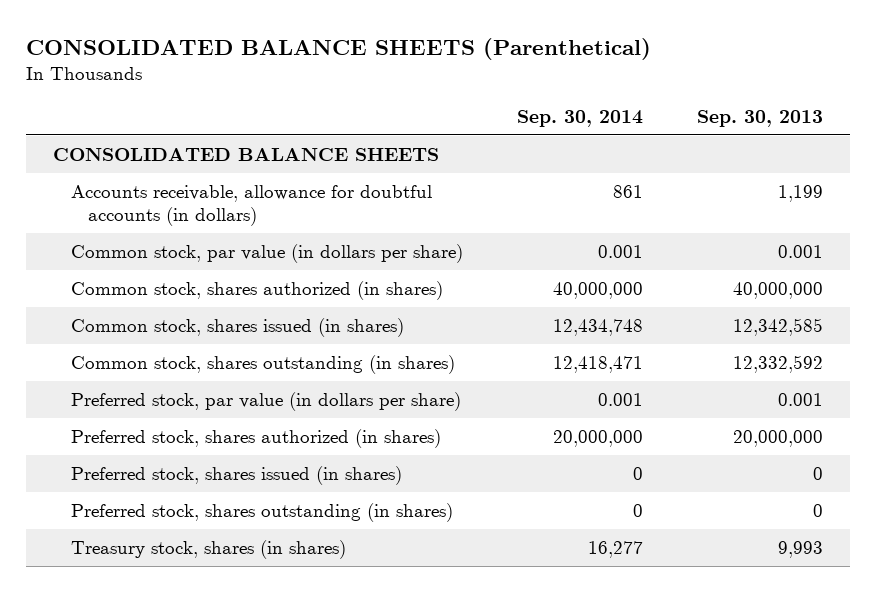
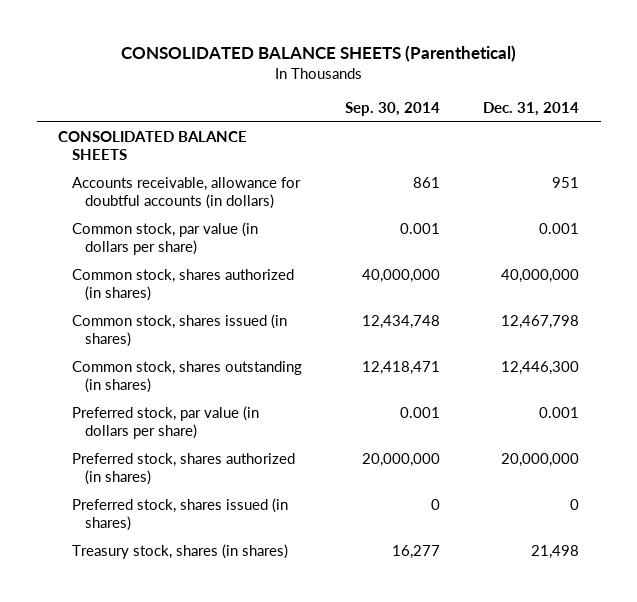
[696,110,823,128] Sep. 30, 2013 -> none
none -> [483,101,580,116] Dec. 31, 2014
[70,502,453,522] Preferred stock, shares outstanding (in shares) -> none

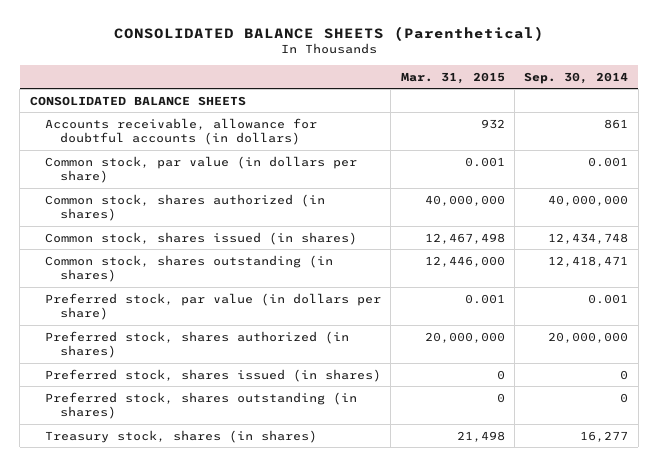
[483,101,580,116] Dec. 31, 2014 -> none
none -> [400,71,505,84] Mar. 31, 2015
none -> [44,391,357,420] Preferred stock, shares outstanding (in shares)

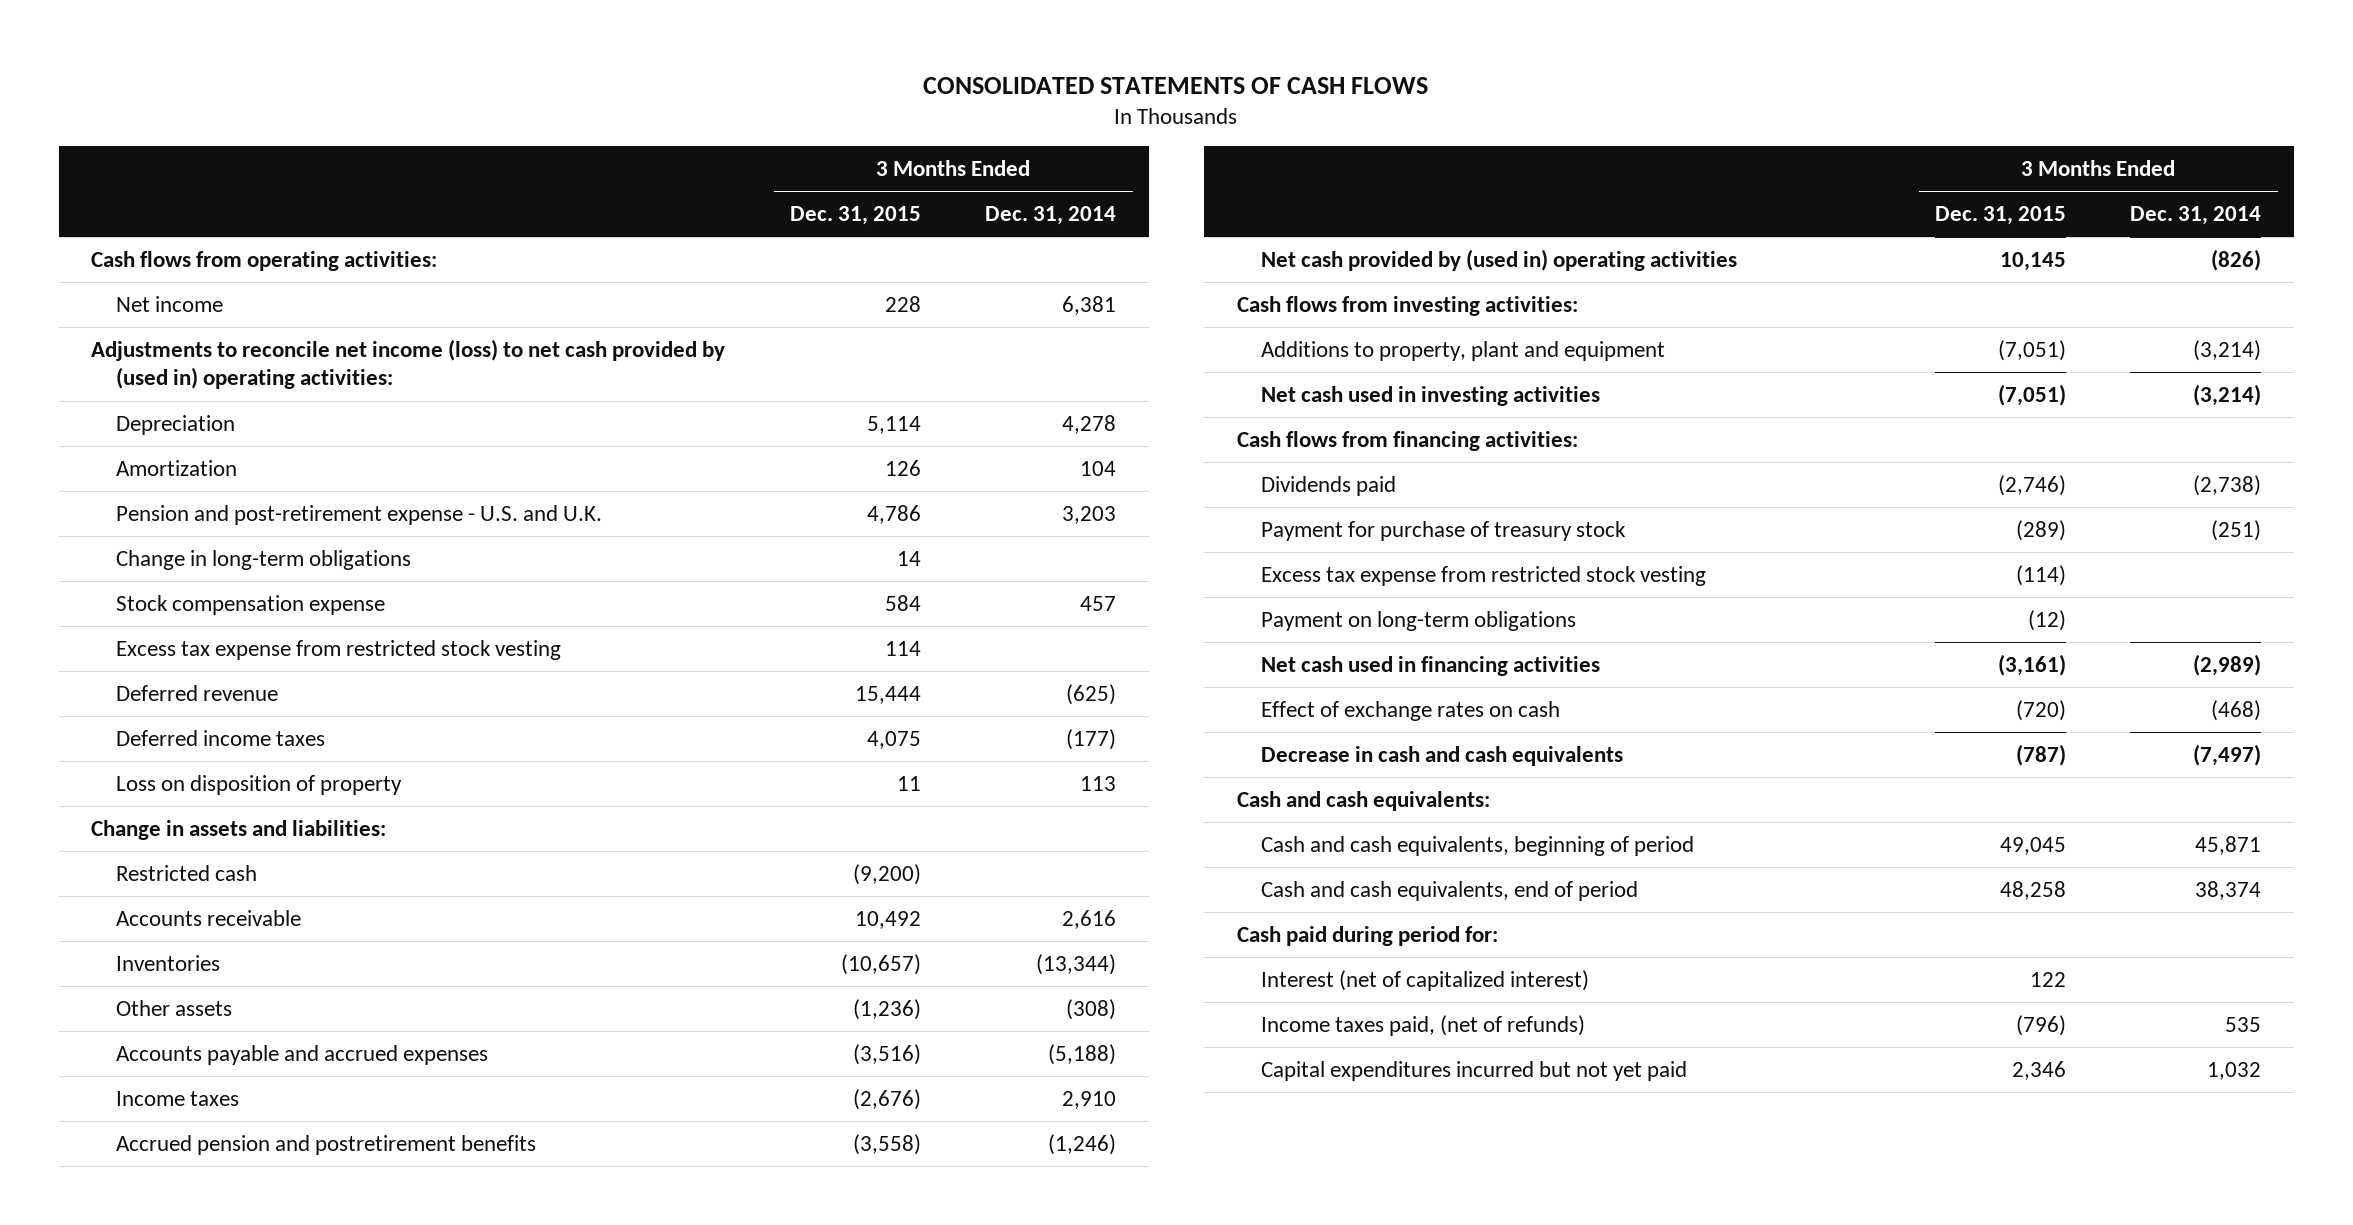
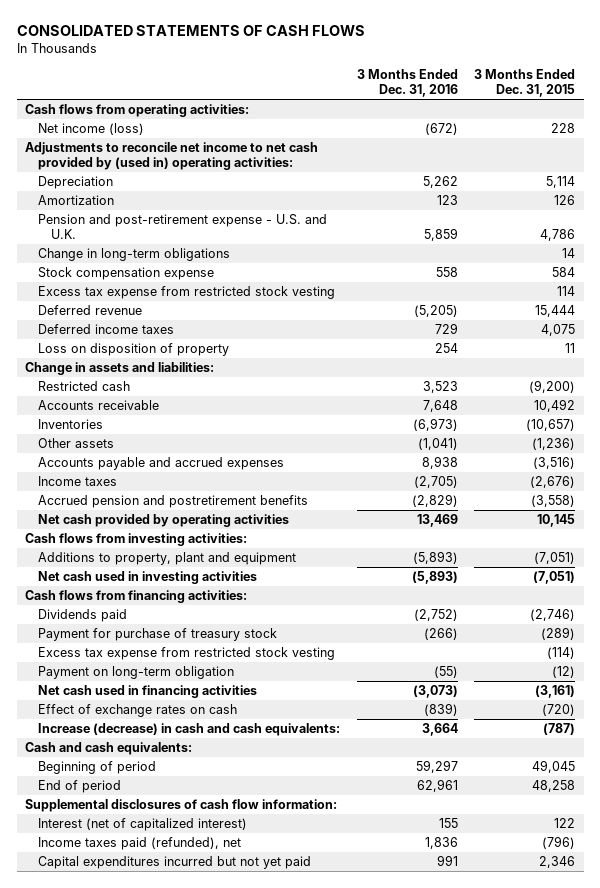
[985,206,1117,226] Dec. 31, 2014 -> none
none -> [356,69,458,98] 3 Months Ended Dec. 31, 2016
[115,295,223,312] Net income -> [38,122,145,135] Net income (loss)
[91,338,726,390] Adjustments to reconcile net income (loss) to net cash provided by (used in) operating activities: -> [25,141,319,171] Adjustments to reconcile net income to net cash provided by (used in) operating activities:
[1260,248,1737,271] Net cash provided by (used in) operating activities -> [38,513,290,527] Net cash provided by operating activities
[1260,610,1576,631] Payment on long-term obligations -> [38,665,235,679] Payment on long-term obligation
[1260,745,1623,766] Decrease in cash and cash equivalents -> [38,722,341,736] Increase (decrease) in cash and cash equivalents:
[1236,925,1498,946] Cash paid during period for: -> none
[1260,835,1694,856] Cash and cash equivalents, beginning of period -> [38,760,157,774] Beginning of period
[1260,880,1638,901] Cash and cash equivalents, end of period -> [38,779,122,793] End of period
none -> [25,798,338,812] Supplemental disclosures of cash flow information:
[1260,1014,1585,1036] Income taxes paid, (net of refunds) -> [38,836,242,850] Income taxes paid (refunded), net

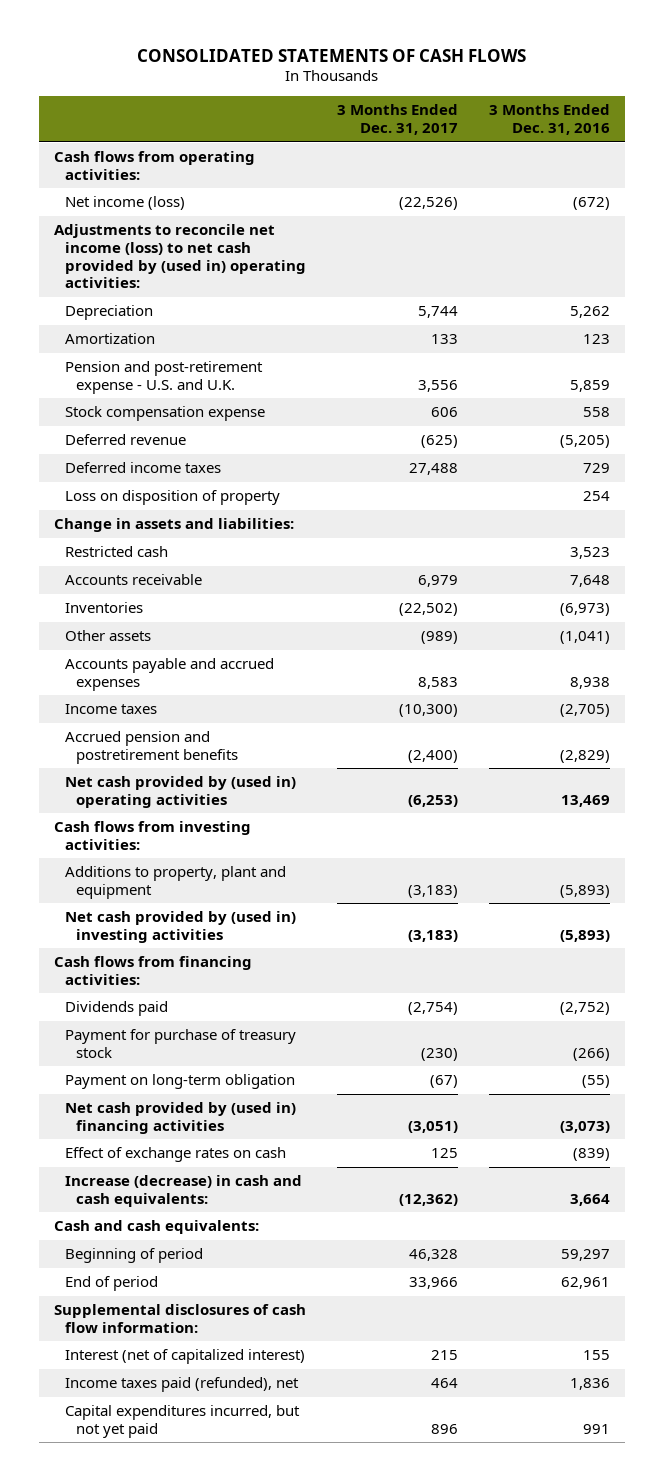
[474,69,576,98] 3 Months Ended Dec. 31, 2015 -> none
none -> [336,104,458,136] 3 Months Ended Dec. 31, 2017
[25,141,319,171] Adjustments to reconcile net income to net cash provided by (used in) operating activities: -> [53,224,306,289] Adjustments to reconcile net income (loss) to net cash provided by (used in) operating activities:
[38,247,231,261] Change in long-term obligations -> none
[38,285,336,299] Excess tax expense from restricted stock vesting -> none
[38,513,290,527] Net cash provided by operating activities -> [64,776,296,808] Net cash provided by (used in) operating activities
[38,570,258,584] Net cash used in investing activities -> [64,911,296,943] Net cash provided by (used in) investing activities
[38,646,336,660] Excess tax expense from restricted stock vesting -> none
[38,684,258,698] Net cash used in financing activities -> [64,1102,296,1134] Net cash provided by (used in) financing activities
[38,855,312,869] Capital expenditures incurred but not yet paid -> [64,1405,300,1438] Capital expenditures incurred, but not yet paid

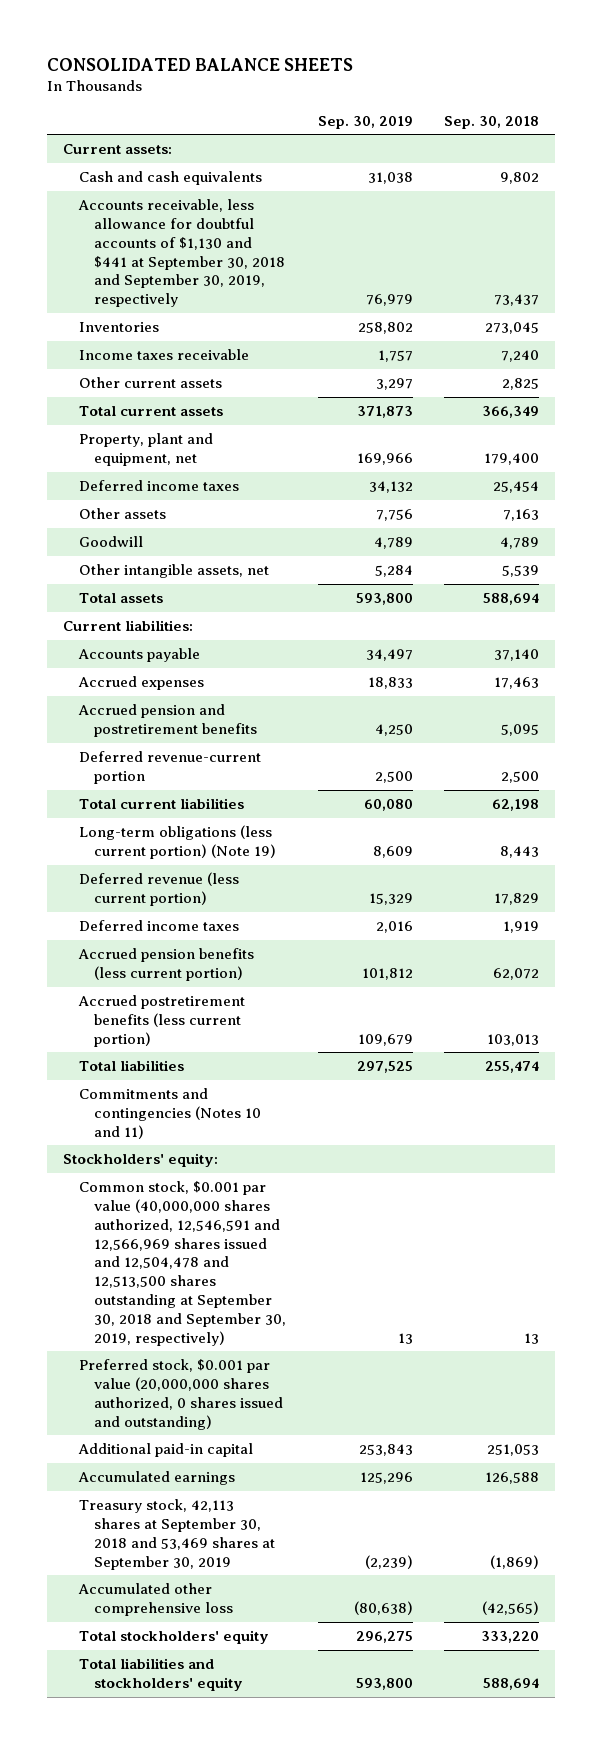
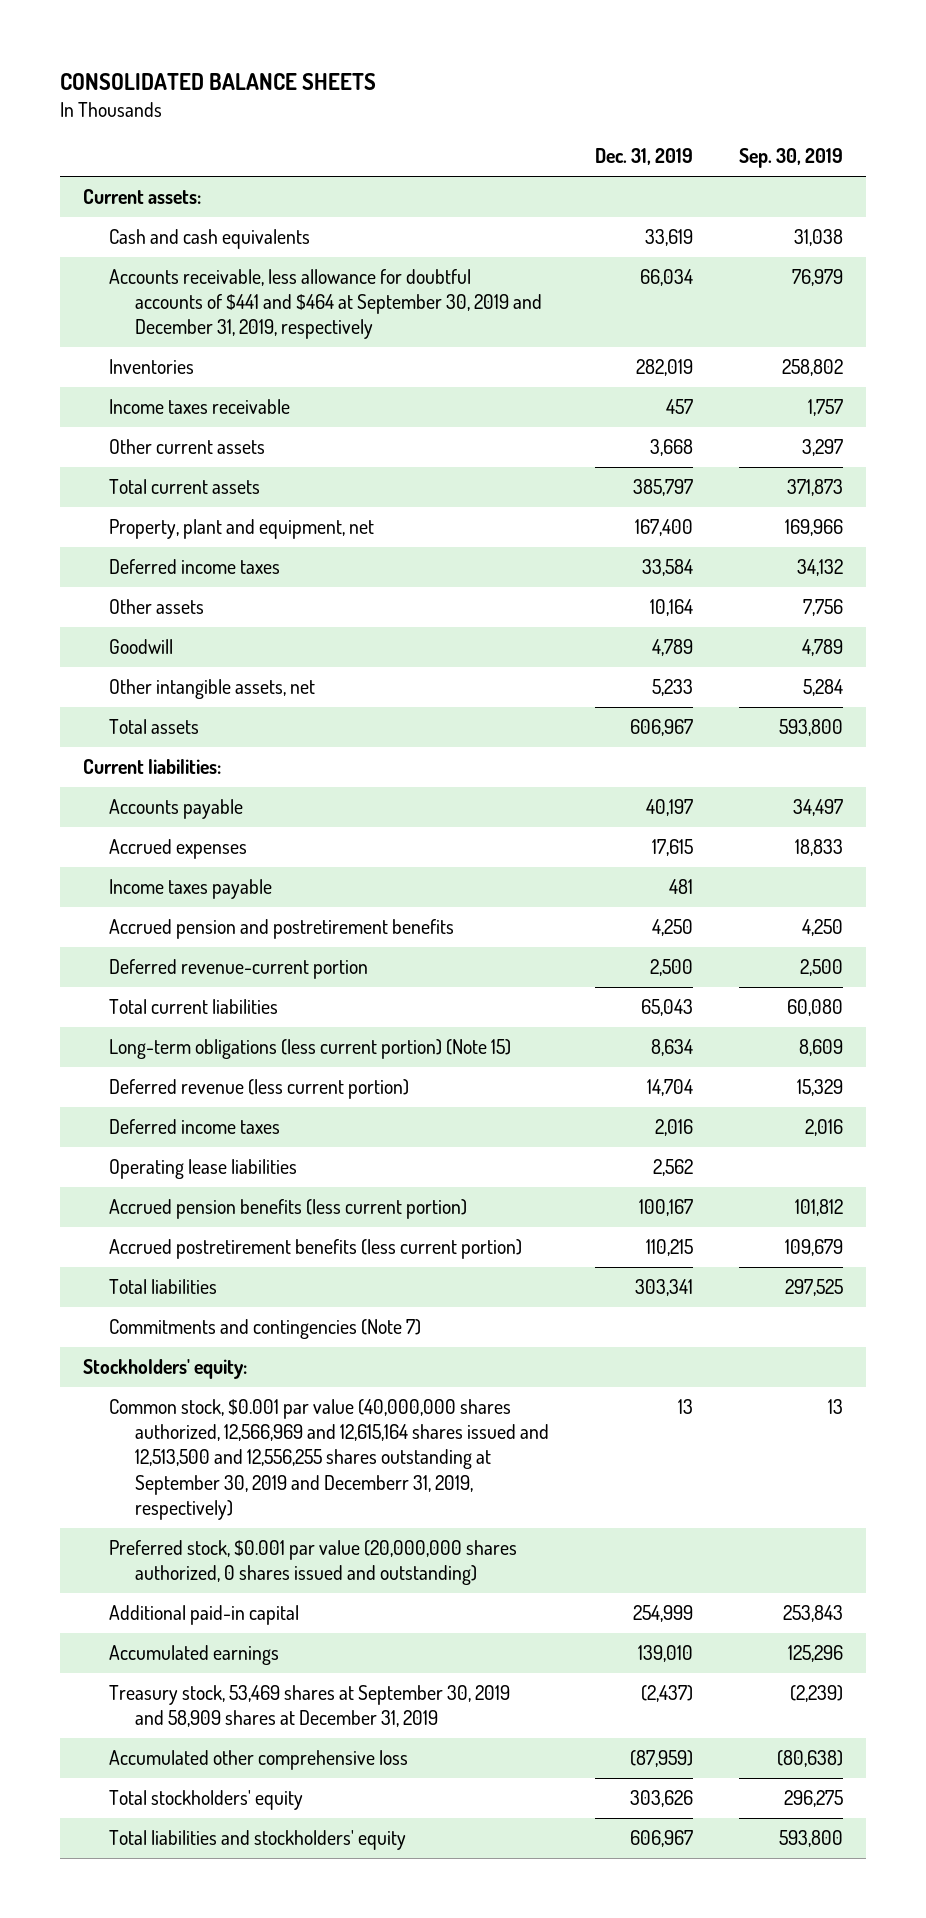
[444,115,540,129] Sep. 30, 2018 -> none
none -> [595,148,694,166] Dec. 31, 2019
[77,199,285,308] Accounts receivable, less allowance for doubtful accounts of $1,130 and $441 at September 30, 2018 and September 30, 2019, respectively -> [108,269,543,340] Accounts receivable, less allowance for doubtful accounts of $441 and $464 at September 30, 2019 and December 31, 2019, respectively
none -> [108,879,272,900] Income taxes payable
[78,825,276,859] Long-term obligations (less current portion) (Note 19) -> [108,1039,511,1060] Long-term obligations (less current portion) (Note 15)
none -> [108,1159,297,1180] Operating lease liabilities
[78,1088,261,1139] Commitments and contingencies (Notes 10 and 11) -> [108,1319,421,1340] Commitments and contingencies (Note 7)
[78,1181,286,1346] Common stock, $0.001 par value (40,000,000 shares authorized, 12,546,591 and 12,566,969 shares issued and 12,504,478 and 12,513,500 shares outstanding at September 30, 2018 and September 30, 2019, respectively) -> [108,1399,550,1520] Common stock, $0.001 par value (40,000,000 shares authorized, 12,566,969 and 12,615,164 shares issued and 12,513,500 and 12,556,255 shares outstanding at September 30, 2019 and Decemberr 31, 2019, respectively)
[78,1499,275,1570] Treasury stock, 42,113 shares at September 30, 2018 and 53,469 shares at September 30, 2019 -> [108,1685,510,1728] Treasury stock, 53,469 shares at September 30, 2019 and 58,909 shares at December 31, 2019

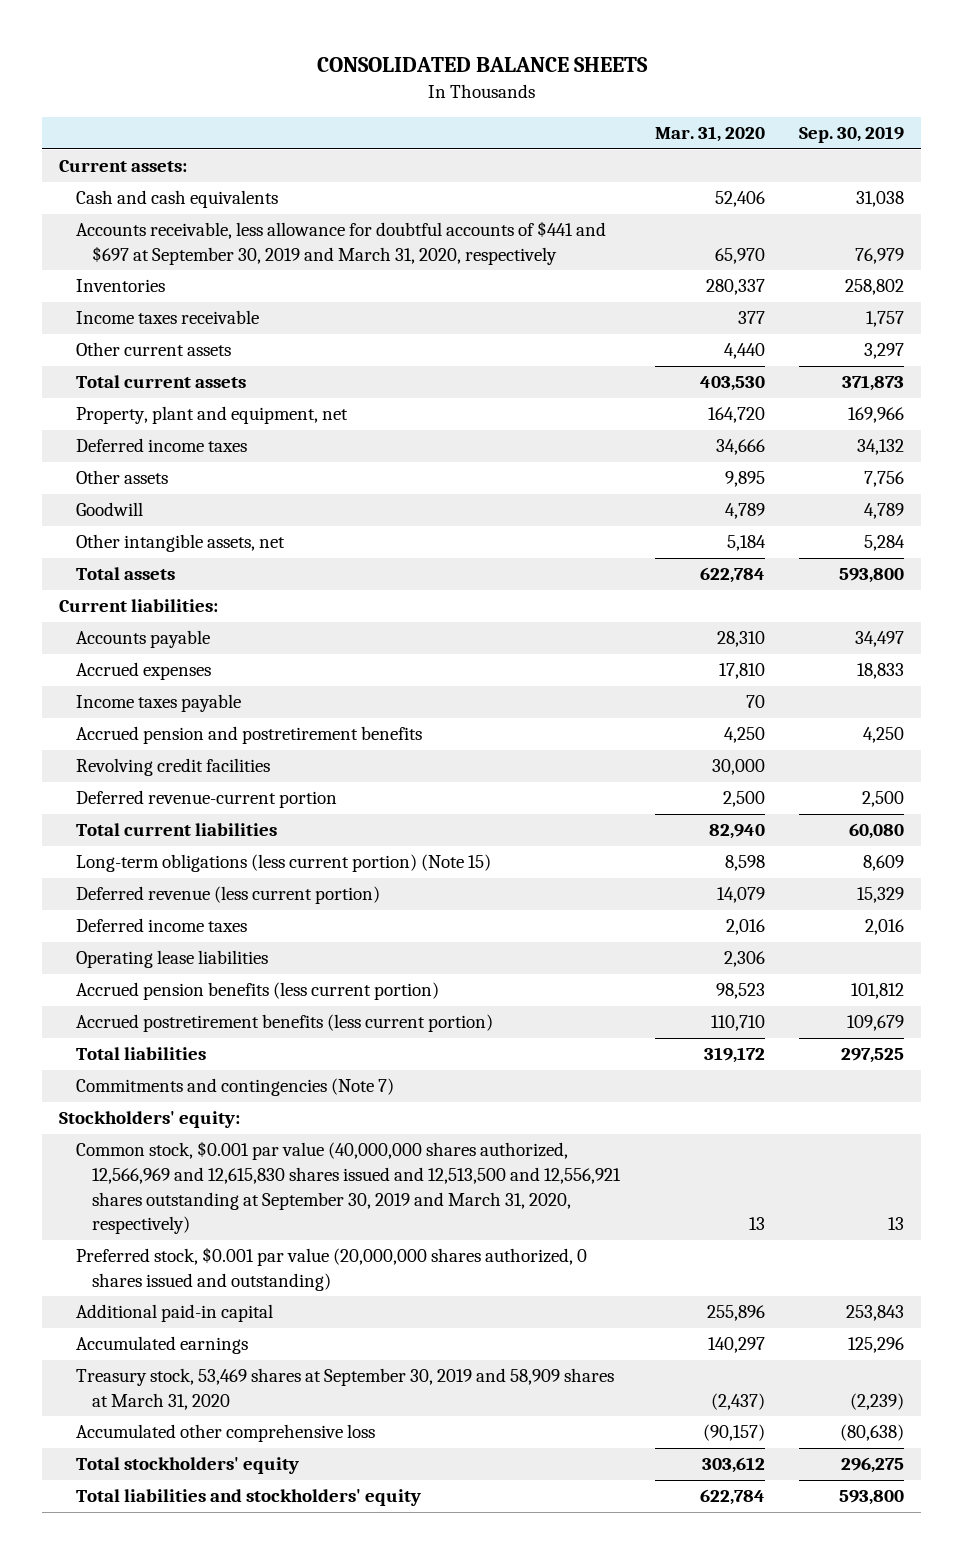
[595,148,694,166] Dec. 31, 2019 -> none
none -> [654,126,765,143] Mar. 31, 2020
[108,269,543,340] Accounts receivable, less allowance for doubtful accounts of $441 and $464 at September 30, 2019 and December 31, 2019, respectively -> [75,221,606,266] Accounts receivable, less allowance for doubtful accounts of $441 and $697 at September 30, 2019 and March 31, 2020, respectively
none -> [75,758,270,777] Revolving credit facilities
[108,1399,550,1520] Common stock, $0.001 par value (40,000,000 shares authorized, 12,566,969 and 12,615,164 shares issued and 12,513,500 and 12,556,255 shares outstanding at September 30, 2019 and Decemberr 31, 2019, respectively) -> [75,1141,622,1235] Common stock, $0.001 par value (40,000,000 shares authorized, 12,566,969 and 12,615,830 shares issued and 12,513,500 and 12,556,921 shares outstanding at September 30, 2019 and March 31, 2020, respectively)
[108,1685,510,1728] Treasury stock, 53,469 shares at September 30, 2019 and 58,909 shares at December 31, 2019 -> [75,1368,614,1411] Treasury stock, 53,469 shares at September 30, 2019 and 58,909 shares at March 31, 2020

